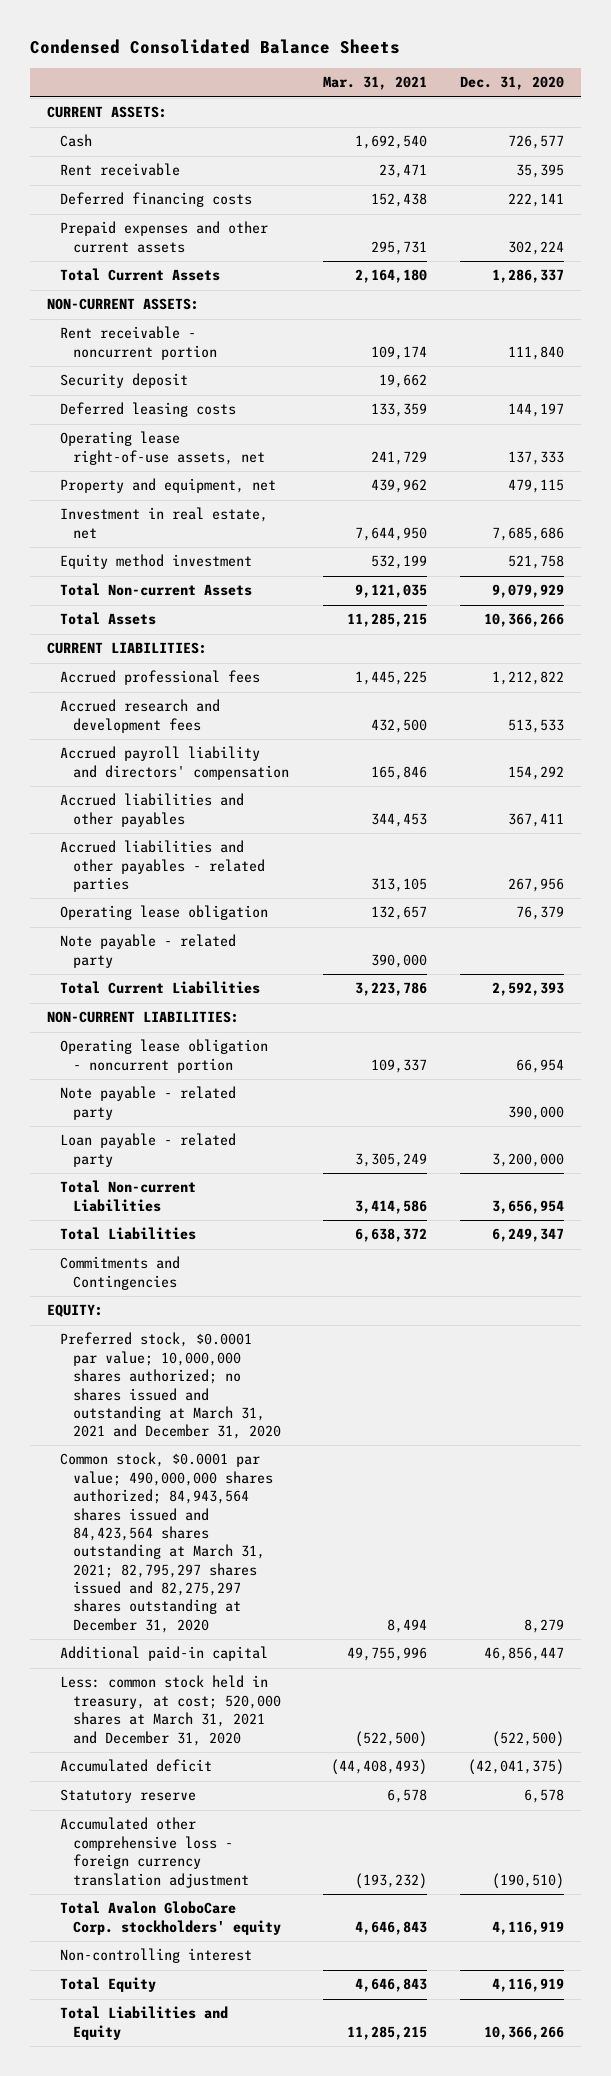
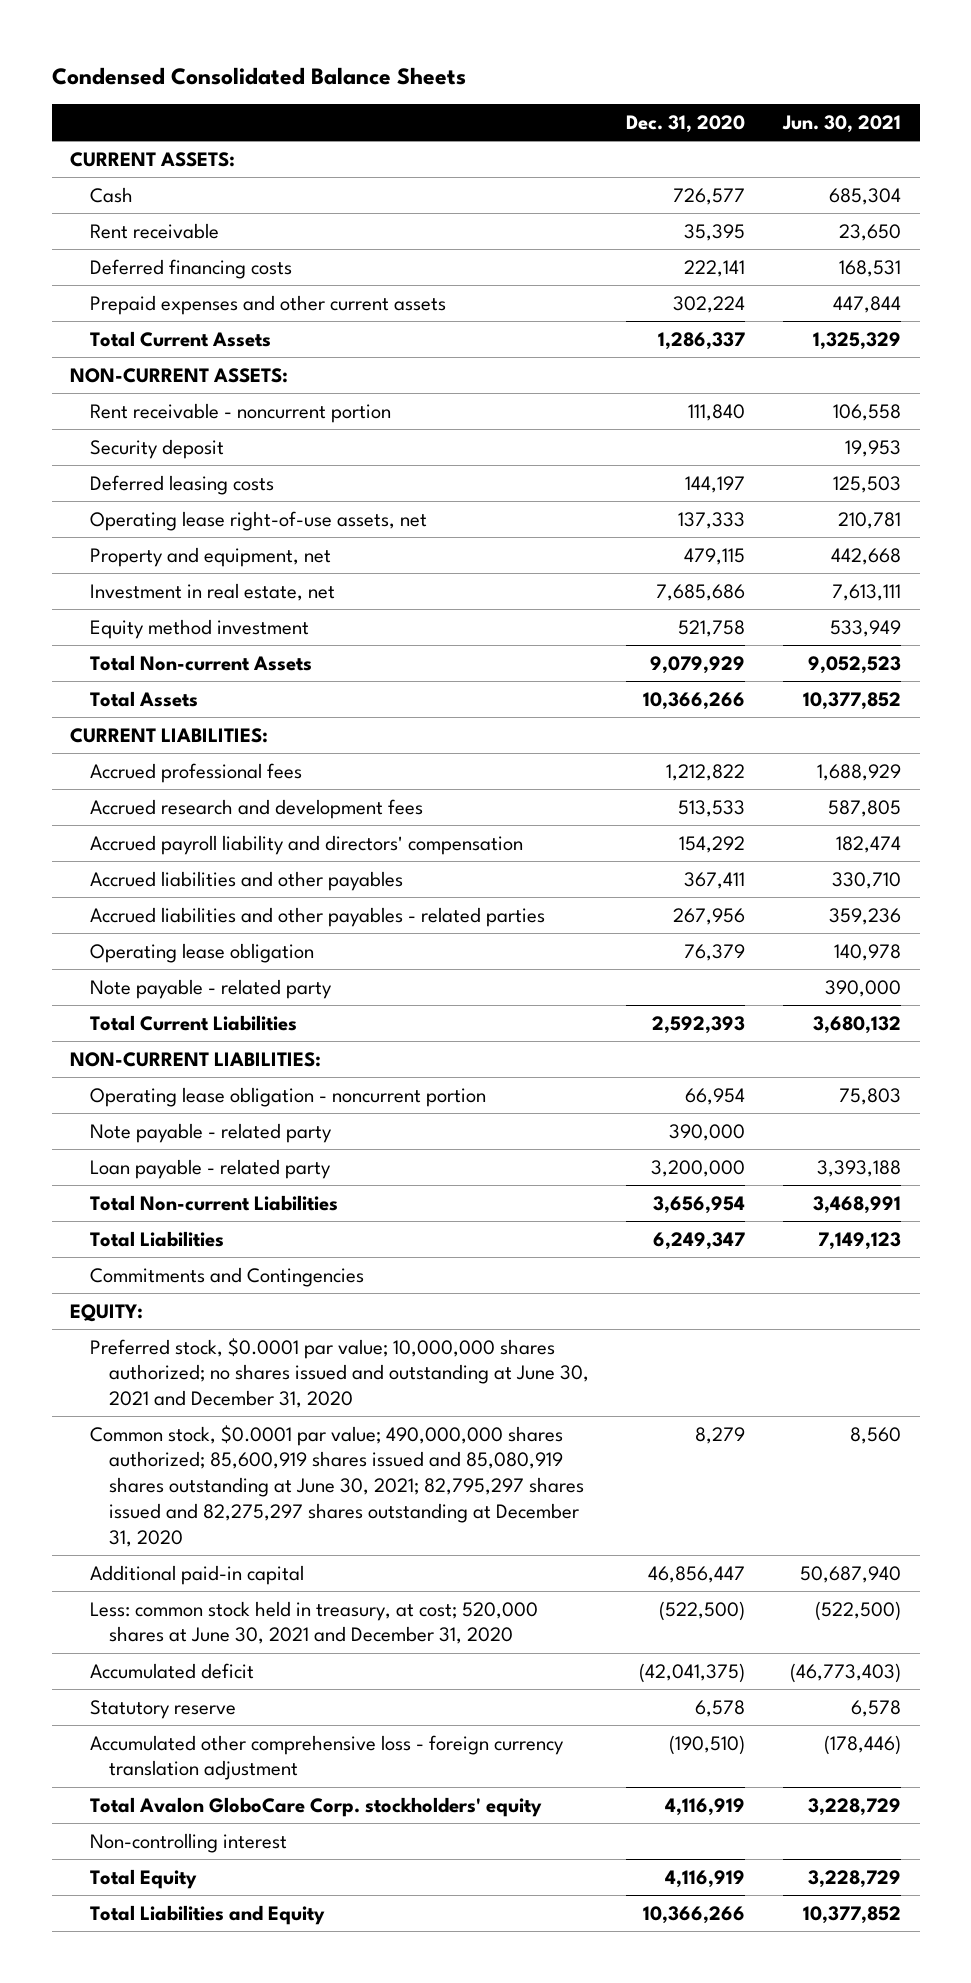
[322,76,427,91] Mar. 31, 2021 -> none
none -> [782,115,902,134] Jun. 30, 2021
[60,1332,282,1440] Preferred stock, $0.0001 par value; 10,000,000 shares authorized; no shares issued and outstanding at March 31, 2021 and December 31, 2020 -> [89,1337,589,1409] Preferred stock, $0.0001 par value; 10,000,000 shares authorized; no shares issued and outstanding at June 30, 2021 and December 31, 2020
[60,1452,274,1633] Common stock, $0.0001 par value; 490,000,000 shares authorized; 84,943,564 shares issued and 84,423,564 shares outstanding at March 31, 2021; 82,795,297 shares issued and 82,275,297 shares outstanding at December 31, 2020 -> [89,1424,584,1547] Common stock, $0.0001 par value; 490,000,000 shares authorized; 85,600,919 shares issued and 85,080,919 shares outstanding at June 30, 2021; 82,795,297 shares issued and 82,275,297 shares outstanding at December 31, 2020
[60,1675,282,1746] Less: common stock held in treasury, at cost; 520,000 shares at March 31, 2021 and December 31, 2020 -> [89,1600,538,1645] Less: common stock held in treasury, at cost; 520,000 shares at June 30, 2021 and December 31, 2020

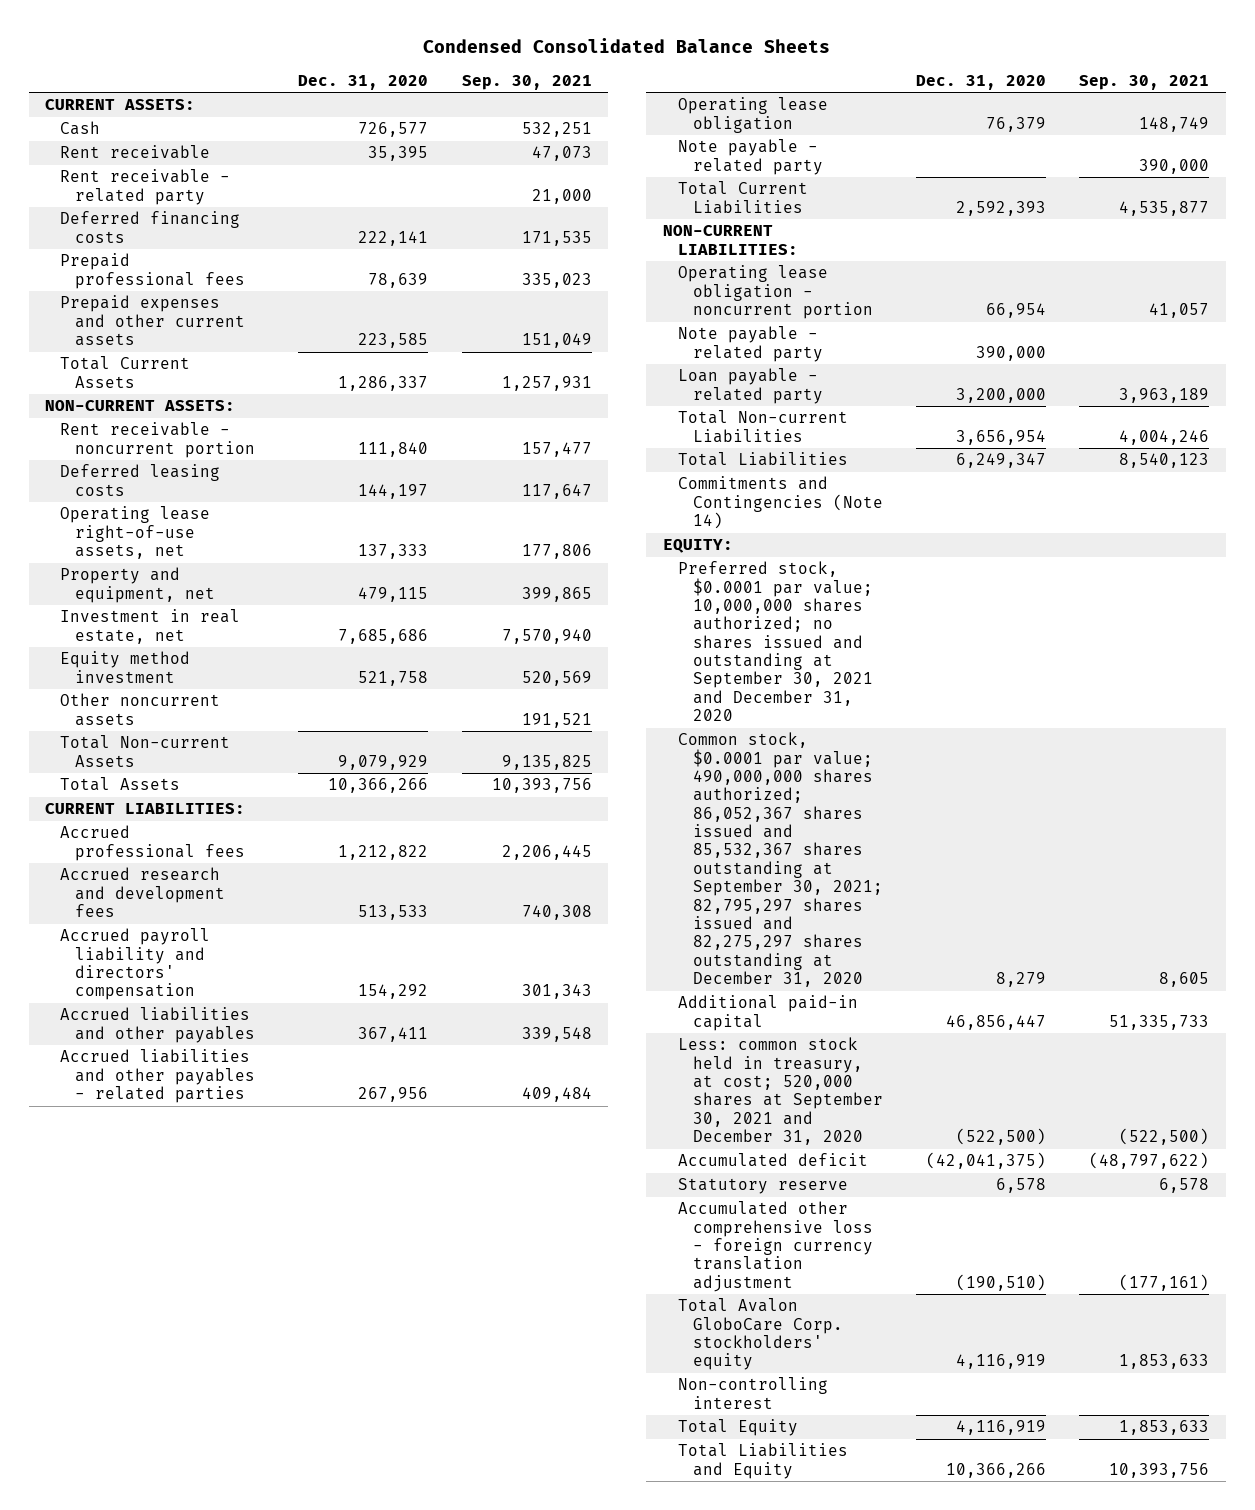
[782,115,902,134] Jun. 30, 2021 -> none
none -> [461,74,592,90] Sep. 30, 2021
none -> [60,169,231,205] Rent receivable - related party
none -> [60,253,246,289] Prepaid professional fees
[673,295,746,313] 302,224 -> [358,333,429,349] 223,585
[89,438,224,459] Security deposit -> none
none -> [60,693,221,726] Other noncurrent assets
[89,1266,364,1287] Commitments and Contingencies -> [677,476,883,530] Commitments and Contingencies (Note 14)
[89,1337,589,1409] Preferred stock, $0.0001 par value; 10,000,000 shares authorized; no shares issued and outstanding at June 30, 2021 and December 31, 2020 -> [677,561,873,722] Preferred stock, $0.0001 par value; 10,000,000 shares authorized; no shares issued and outstanding at September 30, 2021 and December 31, 2020
[89,1424,584,1547] Common stock, $0.0001 par value; 490,000,000 shares authorized; 85,600,919 shares issued and 85,080,919 shares outstanding at June 30, 2021; 82,795,297 shares issued and 82,275,297 shares outstanding at December 31, 2020 -> [677,732,883,987] Common stock, $0.0001 par value; 490,000,000 shares authorized; 86,052,367 shares issued and 85,532,367 shares outstanding at September 30, 2021; 82,795,297 shares issued and 82,275,297 shares outstanding at December 31, 2020
[89,1600,538,1645] Less: common stock held in treasury, at cost; 520,000 shares at June 30, 2021 and December 31, 2020 -> [677,1037,883,1146] Less: common stock held in treasury, at cost; 520,000 shares at September 30, 2021 and December 31, 2020

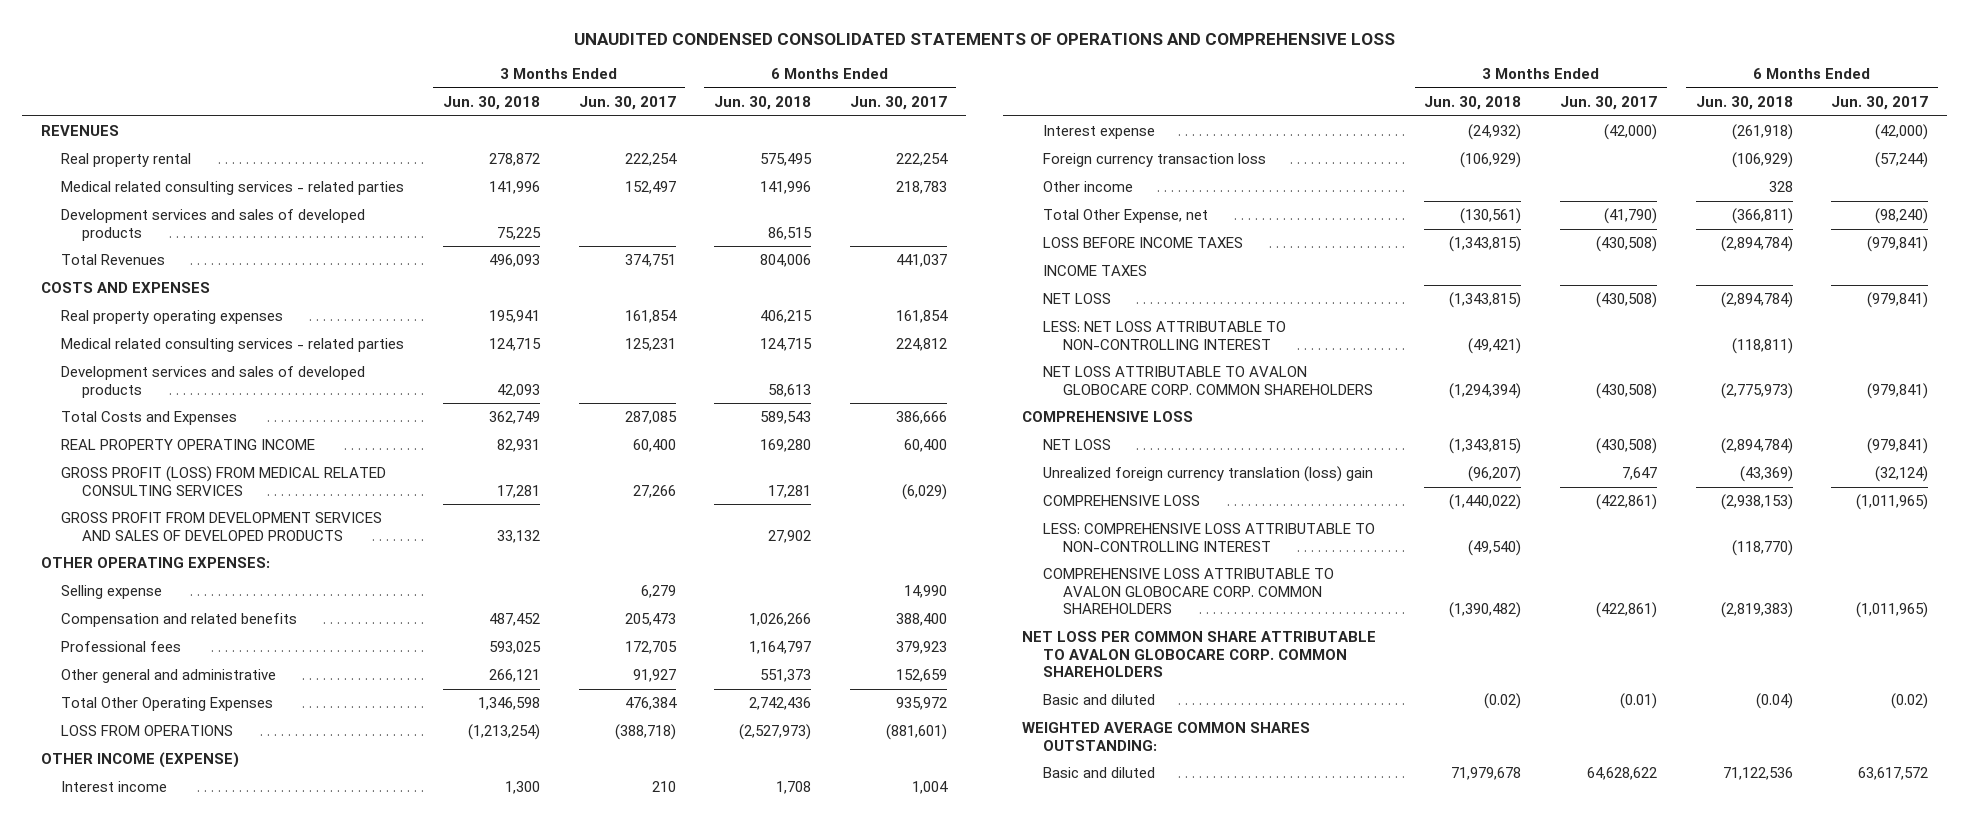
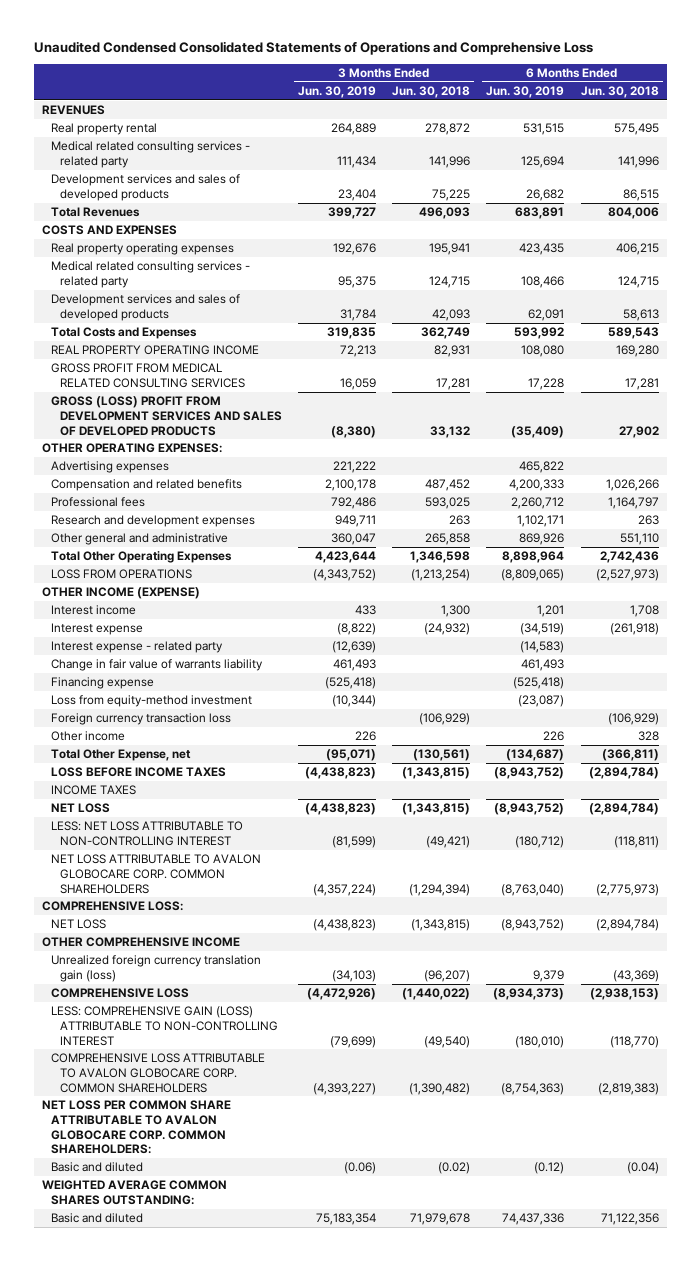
[573,32,1395,45] UNAUDITED CONDENSED CONSOLIDATED STATEMENTS OF OPERATIONS AND COMPREHENSIVE LOSS -> [33,40,593,55] Unaudited Condensed Consolidated Statements of Operations and Comprehensive Loss
[578,96,676,111] Jun. 30, 2017 -> none
[849,96,947,111] Jun. 30, 2017 -> none
none -> [297,85,376,98] Jun. 30, 2019
none -> [486,85,565,98] Jun. 30, 2019
[61,181,405,196] Medical related consulting services - related parties -> [50,141,250,168] Medical related consulting services - related party
[61,338,405,353] Medical related consulting services - related parties -> [50,261,250,288] Medical related consulting services - related party
[61,466,387,496] GROSS PROFIT (LOSS) FROM MEDICAL RELATED CONSULTING SERVICES -> [50,363,245,388] GROSS PROFIT FROM MEDICAL RELATED CONSULTING SERVICES
[61,512,383,541] GROSS PROFIT FROM DEVELOPMENT SERVICES AND SALES OF DEVELOPED PRODUCTS -> [50,396,282,436] GROSS (LOSS) PROFIT FROM DEVELOPMENT SERVICES AND SALES OF DEVELOPED PRODUCTS
[61,585,163,600] Selling expense -> none
none -> [50,461,169,474] Advertising expenses
none -> [50,515,255,528] Research and development expenses
[488,669,540,683] 266,121 -> [425,533,471,546] 265,858
[760,669,812,683] 551,373 -> [619,533,659,546] 551,110
none -> [50,641,223,654] Interest expense - related party
none -> [50,659,263,672] Change in fair value of warrants liability
none -> [50,677,154,690] Financing expense
none -> [50,695,252,708] Loss from equity-method investment
[1022,411,1194,423] COMPREHENSIVE LOSS -> [41,901,183,912] COMPREHENSIVE LOSS:
none -> [41,937,240,948] OTHER COMPREHENSIVE INCOME
[1042,466,1373,483] Unrealized foreign currency translation (loss) gain -> [50,955,261,982] Unrealized foreign currency translation gain (loss)
[1042,523,1375,552] LESS: COMPREHENSIVE LOSS ATTRIBUTABLE TO NON-CONTROLLING INTEREST -> [50,1006,278,1046] LESS: COMPREHENSIVE GAIN (LOSS) ATTRIBUTABLE TO NON-CONTROLLING INTEREST
[1022,631,1377,678] NET LOSS PER COMMON SHARE ATTRIBUTABLE TO AVALON GLOBOCARE CORP. COMMON SHAREHOLDERS -> [41,1100,231,1155] NET LOSS PER COMMON SHARE ATTRIBUTABLE TO AVALON GLOBOCARE CORP. COMMON SHAREHOLDERS:
[1722,767,1793,781] 71,122,536 -> [600,1213,659,1226] 71,122,356

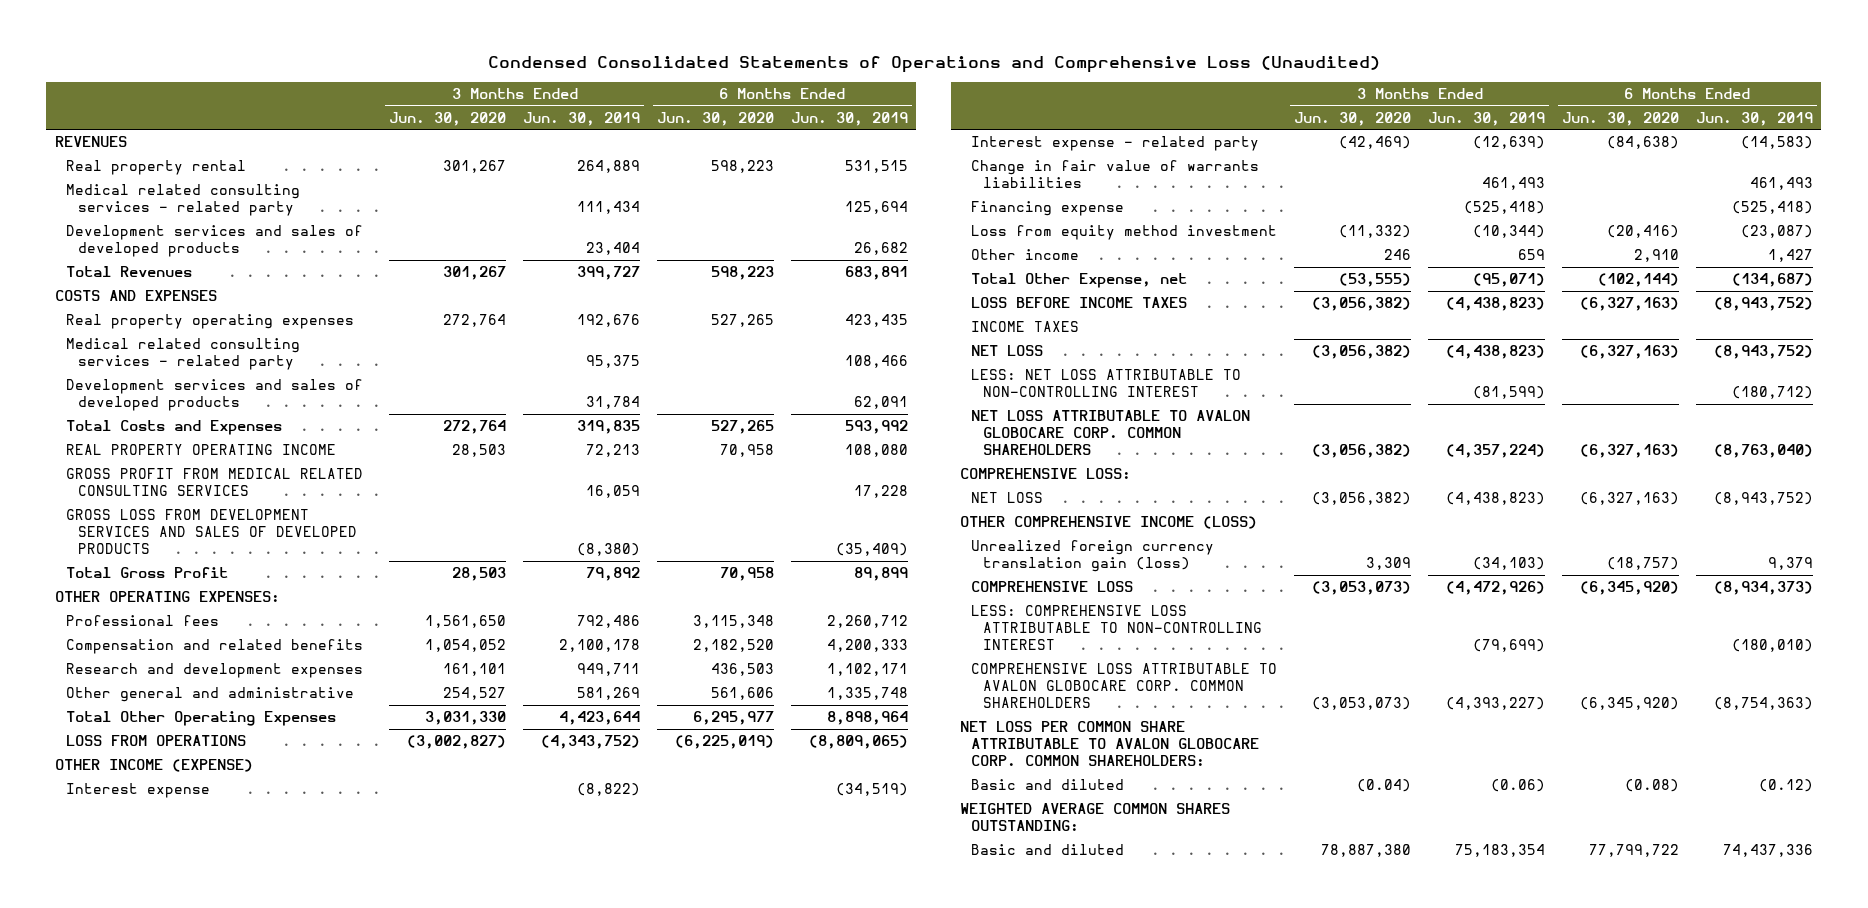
[33,40,593,55] Unaudited Condensed Consolidated Statements of Operations and Comprehensive Loss -> [487,56,1380,74] Condensed Consolidated Statements of Operations and Comprehensive Loss (Unaudited)
[392,85,471,98] Jun. 30, 2018 -> none
[580,85,659,98] Jun. 30, 2018 -> none
none -> [389,111,507,126] Jun. 30, 2020
none -> [657,111,775,126] Jun. 30, 2020
[50,396,282,436] GROSS (LOSS) PROFIT FROM DEVELOPMENT SERVICES AND SALES OF DEVELOPED PRODUCTS -> [66,509,358,555] GROSS LOSS FROM DEVELOPMENT SERVICES AND SALES OF DEVELOPED PRODUCTS
none -> [66,567,229,579] Total Gross Profit
[50,461,169,474] Advertising expenses -> none
[50,479,242,492] Compensation and related benefits -> [66,639,364,655] Compensation and related benefits
[330,533,376,546] 360,047 -> [577,687,641,701] 581,269
[519,533,565,546] 869,926 -> [826,687,908,701] 1,335,748
[50,605,136,616] Interest income -> none
[50,659,263,672] Change in fair value of warrants liability -> [971,160,1260,189] Change in fair value of warrants liabilities
[50,713,231,726] Foreign currency transaction loss -> none
[50,695,252,708] Loss from equity-method investment -> [971,225,1278,241] Loss from equity method investment
[354,731,376,742] 226 -> [1518,249,1546,261] 659
[543,731,565,742] 226 -> [1767,249,1813,263] 1,427
[41,937,240,948] OTHER COMPREHENSIVE INCOME -> [959,516,1257,530] OTHER COMPREHENSIVE INCOME (LOSS)
[50,1006,278,1046] LESS: COMPREHENSIVE GAIN (LOSS) ATTRIBUTABLE TO NON-CONTROLLING INTEREST -> [971,605,1262,651] LESS: COMPREHENSIVE LOSS ATTRIBUTABLE TO NON-CONTROLLING INTEREST

